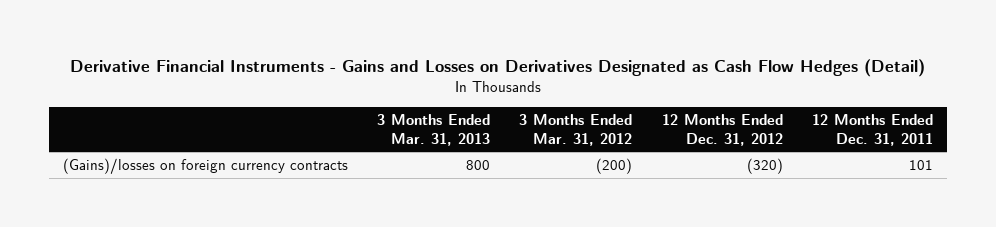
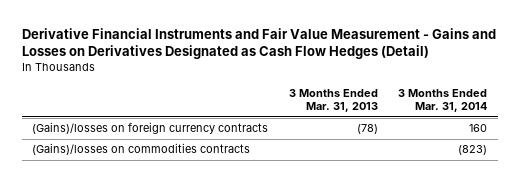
[69,58,925,77] Derivative Financial Instruments - Gains and Losses on Derivatives Designated as Cash Flow Hedges (Detail) -> [21,27,496,60] Derivative Financial Instruments and Fair Value Measurement - Gains and Losses on Derivatives Designated as Cash Flow Hedges (Detail)
[519,113,633,146] 3 Months Ended Mar. 31, 2012 -> none
[661,113,783,146] 12 Months Ended Dec. 31, 2012 -> none
[811,113,933,146] 12 Months Ended Dec. 31, 2011 -> none
none -> [398,88,488,113] 3 Months Ended Mar. 31, 2014
[466,160,491,171] 800 -> [356,124,378,135] (78)
none -> [31,143,250,156] (Gains)/losses on commodities contracts

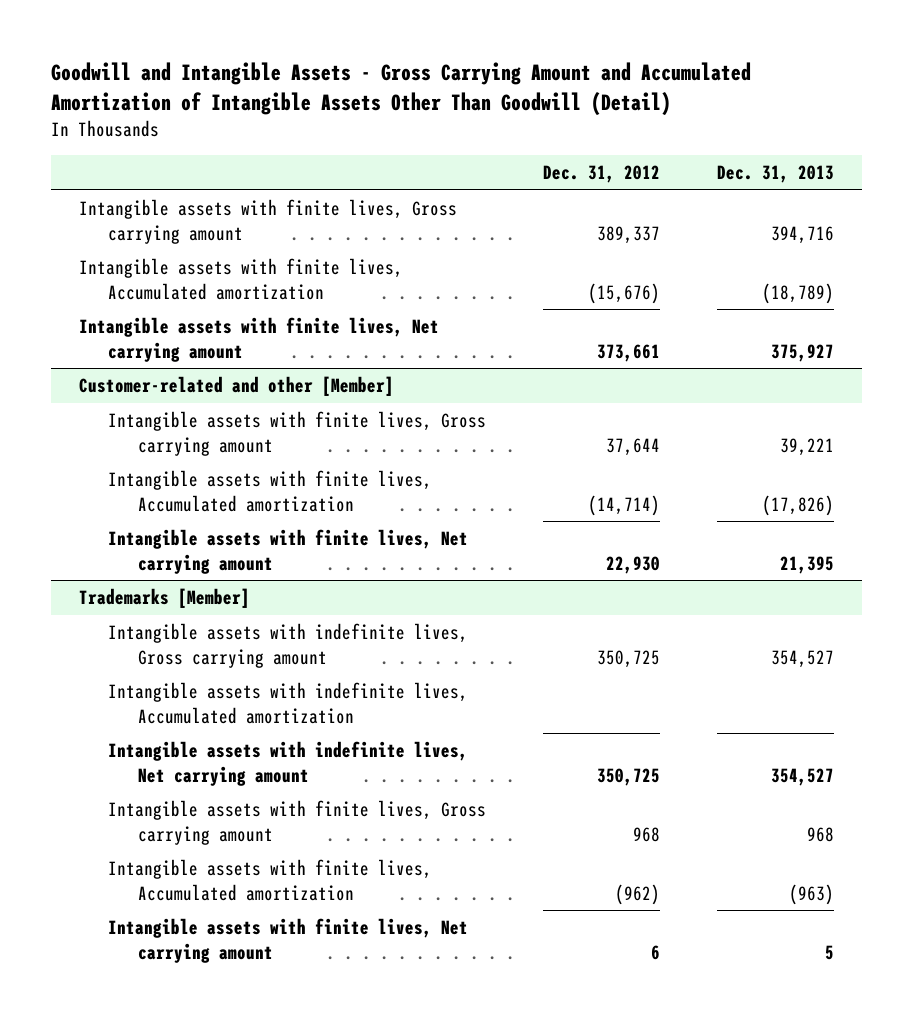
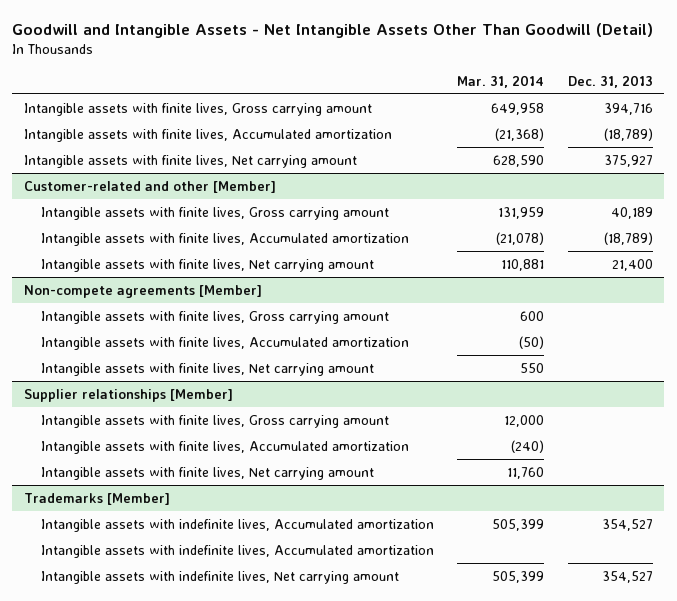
[50,62,751,116] Goodwill and Intangible Assets - Gross Carrying Amount and Accumulated Amortization of Intangible Assets Other Than Goodwill (Detail) -> [12,22,654,38] Goodwill and Intangible Assets - Net Intangible Assets Other Than Goodwill (Detail)
[543,164,661,183] Dec. 31, 2012 -> none
none -> [457,74,545,88] Mar. 31, 2014
[779,437,834,456] 39,221 -> [610,206,653,219] 40,189
[761,494,834,516] (17,826) -> [603,231,653,245] (18,789)
[779,555,834,574] 21,395 -> [611,258,653,271] 21,400
none -> [24,284,263,298] Non-compete agreements [Member]
none -> [40,310,389,324] Intangible assets with finite lives, Gross carrying amount
none -> [40,336,409,350] Intangible assets with finite lives, Accumulated amortization
none -> [40,362,374,376] Intangible assets with finite lives, Net carrying amount
none -> [24,388,234,402] Supplier relationships [Member]
none -> [40,414,389,428] Intangible assets with finite lives, Gross carrying amount
none -> [40,440,409,454] Intangible assets with finite lives, Accumulated amortization
none -> [40,466,374,480] Intangible assets with finite lives, Net carrying amount
[108,622,469,668] Intangible assets with indefinite lives, Gross carrying amount -> [40,518,434,532] Intangible assets with indefinite lives, Accumulated amortization
[108,799,487,845] Intangible assets with finite lives, Gross carrying amount -> none
[108,858,433,901] Intangible assets with finite lives, Accumulated amortization -> none
[108,917,469,963] Intangible assets with finite lives, Net carrying amount -> none

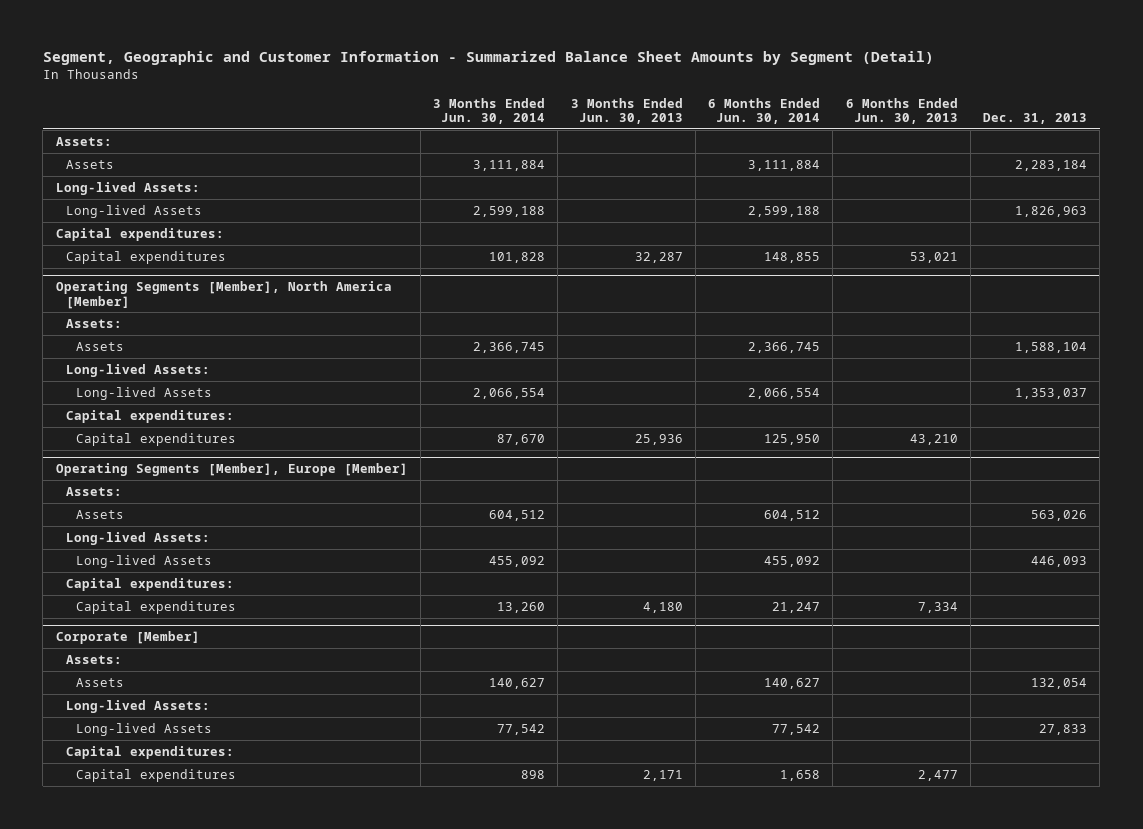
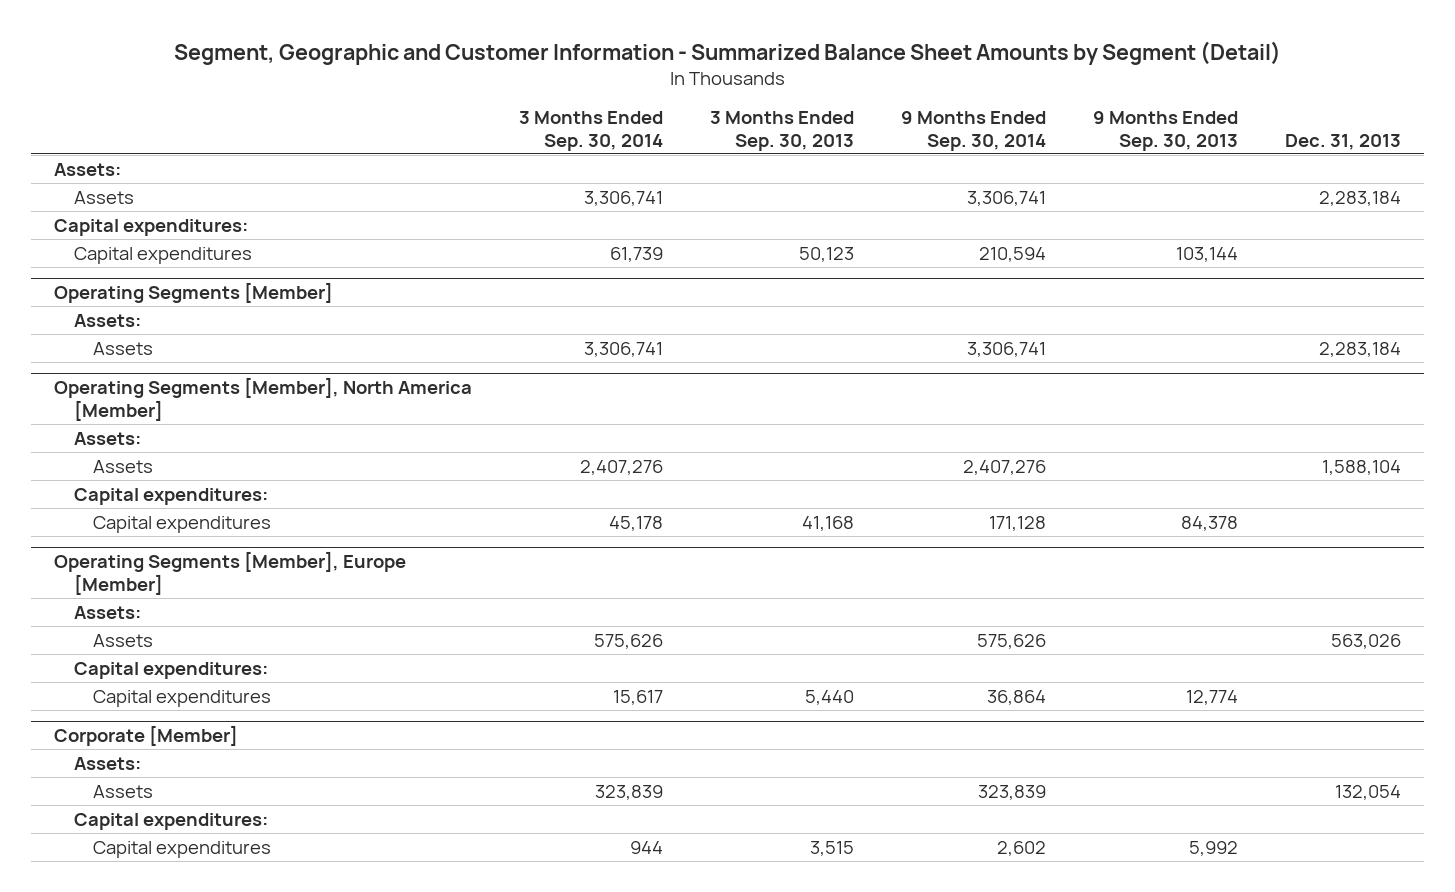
[433,97,546,125] 3 Months Ended Jun. 30, 2014 -> none
[570,97,683,125] 3 Months Ended Jun. 30, 2013 -> none
[708,97,821,125] 6 Months Ended Jun. 30, 2014 -> none
[845,97,958,125] 6 Months Ended Jun. 30, 2013 -> none
none -> [519,111,664,151] 3 Months Ended Sep. 30, 2014
none -> [710,111,855,151] 3 Months Ended Sep. 30, 2013
none -> [901,111,1047,151] 9 Months Ended Sep. 30, 2014
none -> [1093,111,1239,151] 9 Months Ended Sep. 30, 2013
[55,181,200,195] Long-lived Assets: -> none
[65,204,202,218] Long-lived Assets -> none
none -> [54,282,334,304] Operating Segments [Member]
none -> [73,313,141,327] Assets:
none -> [92,341,153,355] Assets
[65,363,210,377] Long-lived Assets: -> none
[76,386,213,400] Long-lived Assets -> none
[65,531,210,545] Long-lived Assets: -> none
[76,554,213,568] Long-lived Assets -> none
[65,699,210,713] Long-lived Assets: -> none
[76,722,213,736] Long-lived Assets -> none

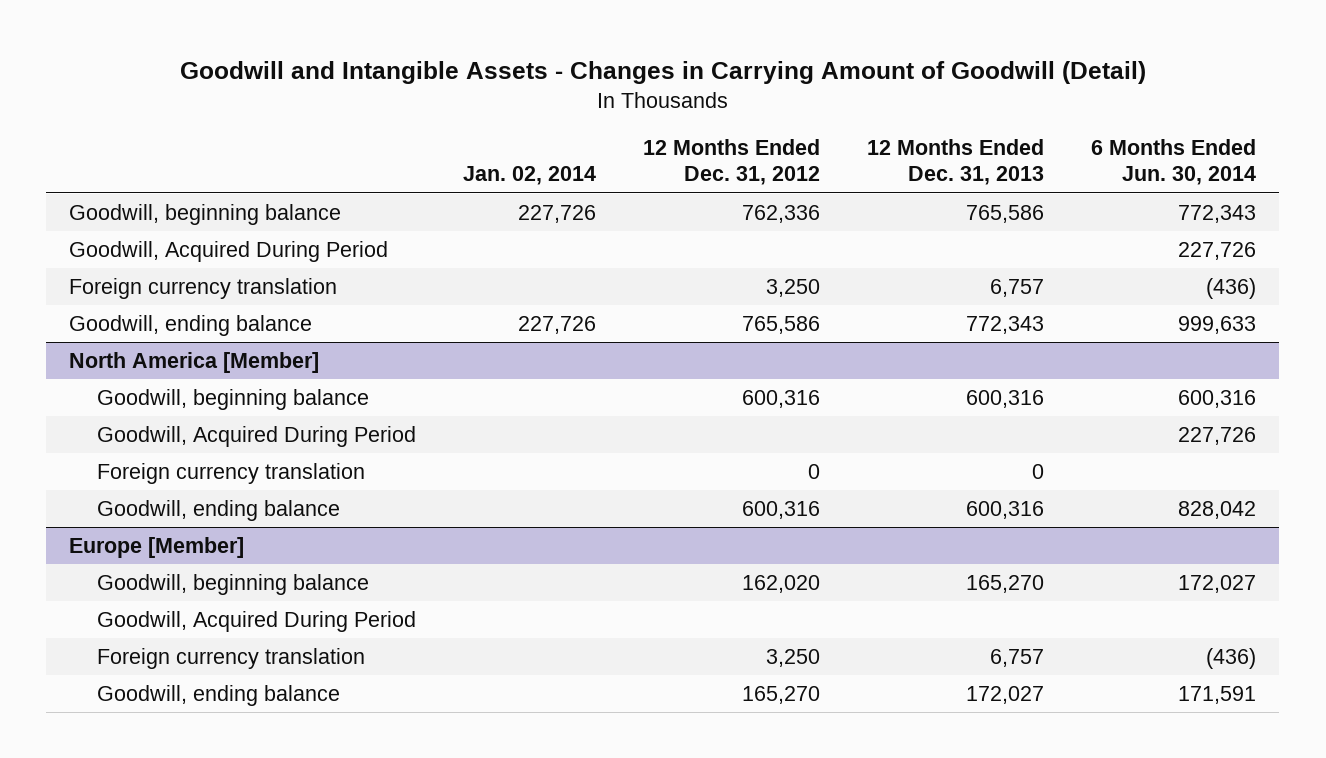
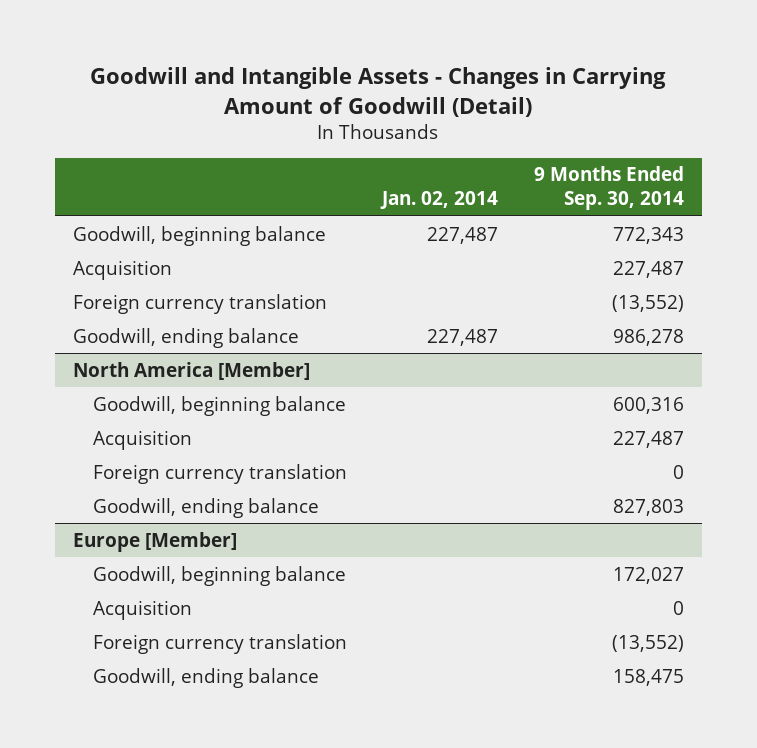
[643,138,821,186] 12 Months Ended Dec. 31, 2012 -> none
[867,138,1045,186] 12 Months Ended Dec. 31, 2013 -> none
[1091,138,1257,186] 6 Months Ended Jun. 30, 2014 -> none
none -> [533,166,684,211] 9 Months Ended Sep. 30, 2014
[518,204,597,223] 227,726 -> [427,226,499,244] 227,487
[69,240,389,262] Goodwill, Acquired During Period -> [73,259,173,280] Acquisition
[518,315,597,334] 227,726 -> [427,328,499,346] 227,487
[97,425,417,447] Goodwill, Acquired During Period -> [93,429,193,450] Acquisition
[97,610,417,632] Goodwill, Acquired During Period -> [93,599,193,620] Acquisition

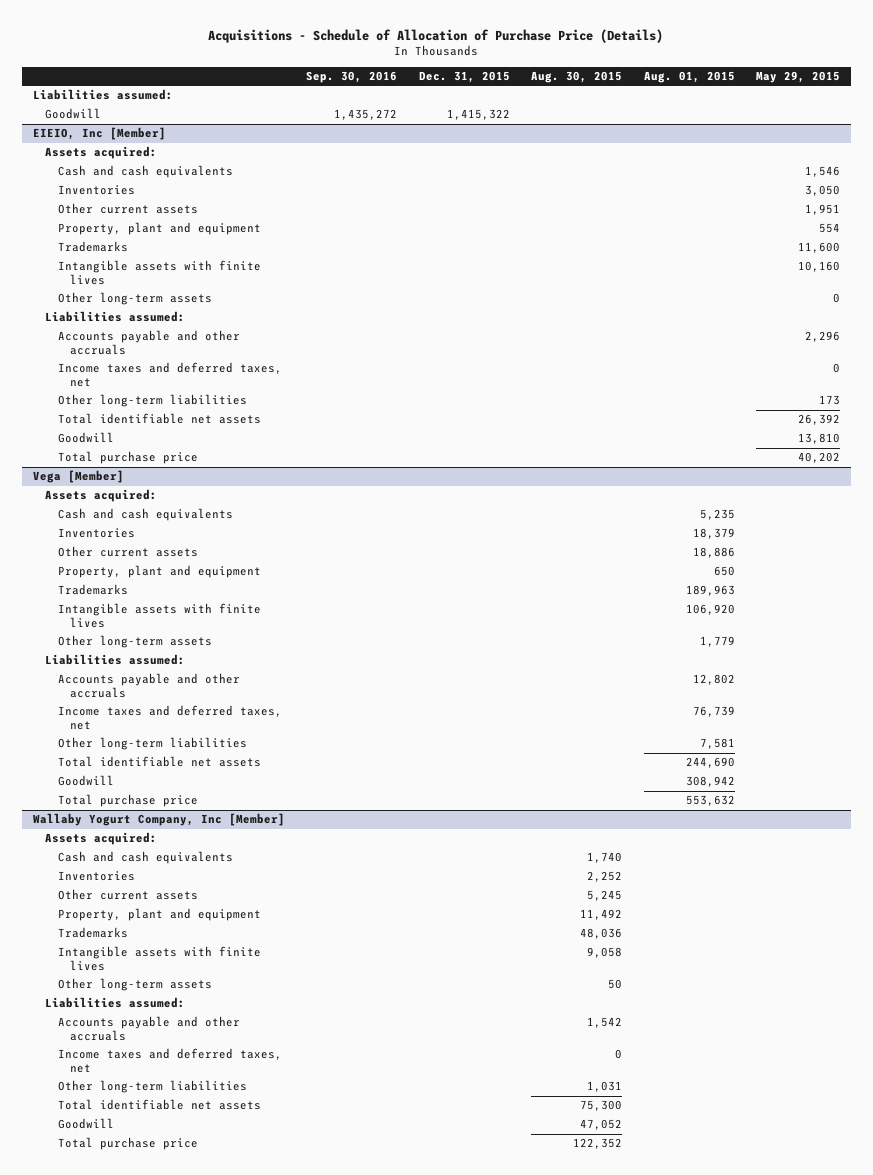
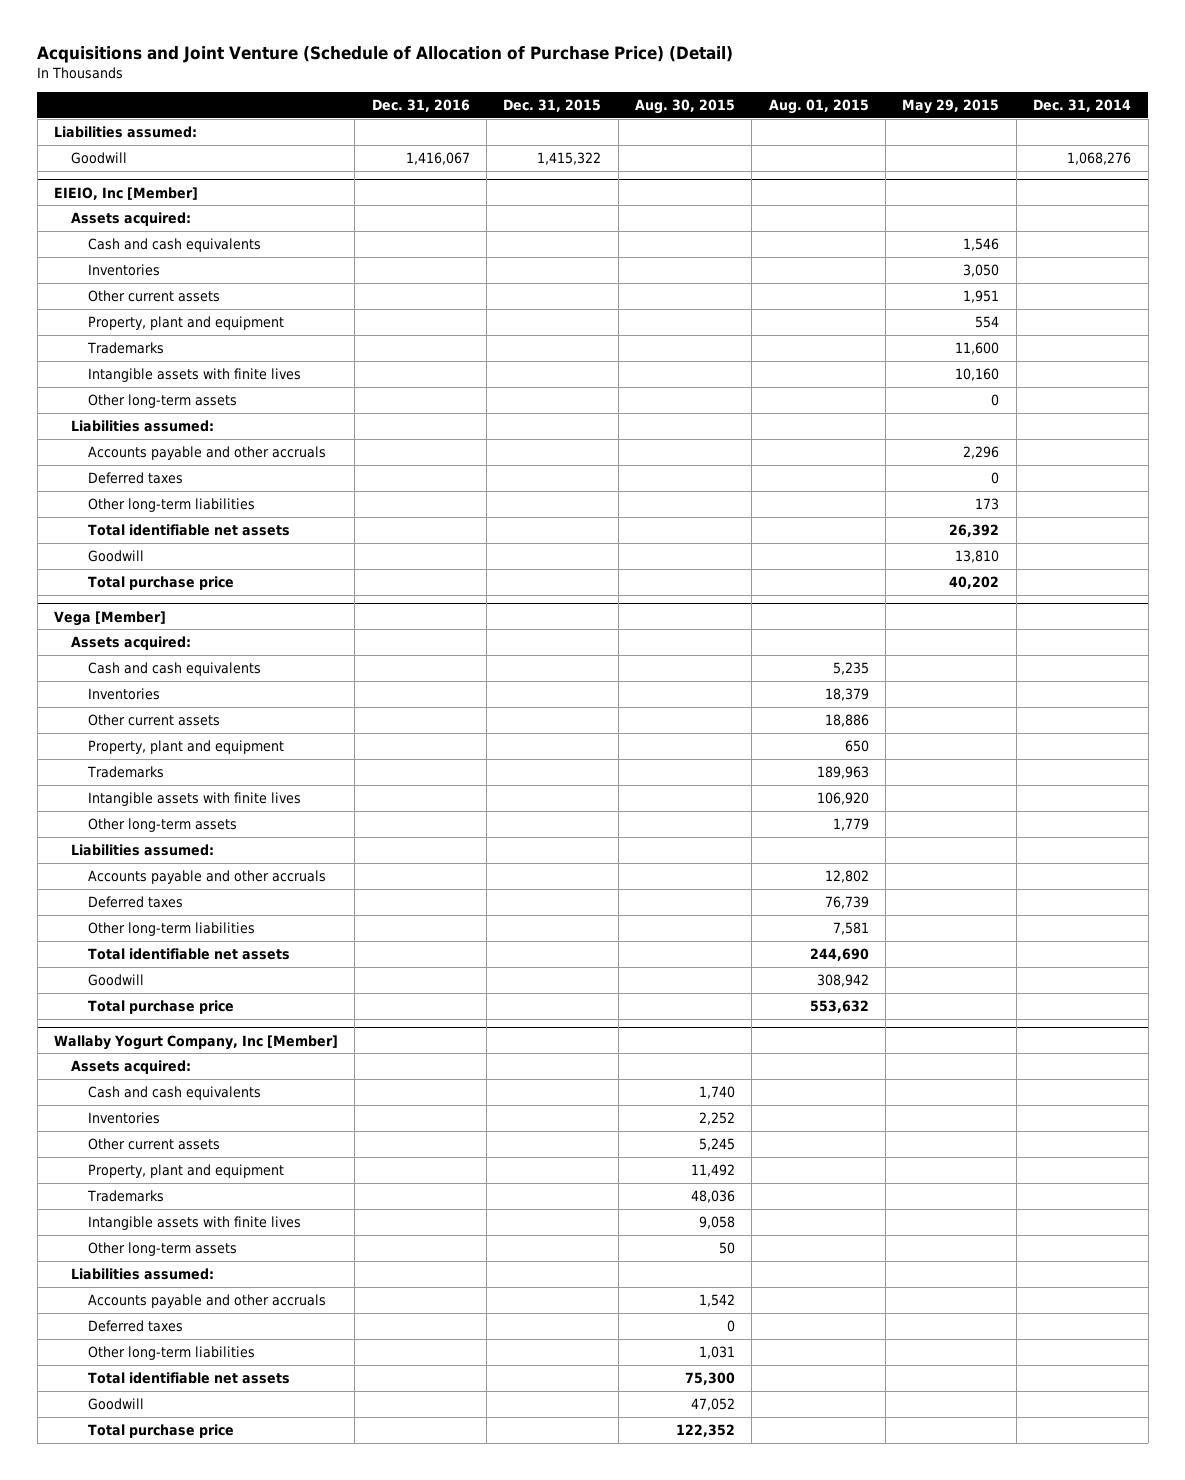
[208,28,664,43] Acquisitions - Schedule of Allocation of Purchase Price (Details) -> [37,46,734,64] Acquisitions and Joint Venture (Schedule of Allocation of Purchase Price) (Detail)
[306,70,398,83] Sep. 30, 2016 -> none
none -> [371,99,470,113] Dec. 31, 2016
none -> [1033,99,1132,113] Dec. 31, 2014
[57,362,282,388] Income taxes and deferred taxes, net -> [88,471,184,484] Deferred taxes
[57,705,282,731] Income taxes and deferred taxes, net -> [88,895,184,908] Deferred taxes
[57,1048,282,1074] Income taxes and deferred taxes, net -> [88,1319,184,1332] Deferred taxes

